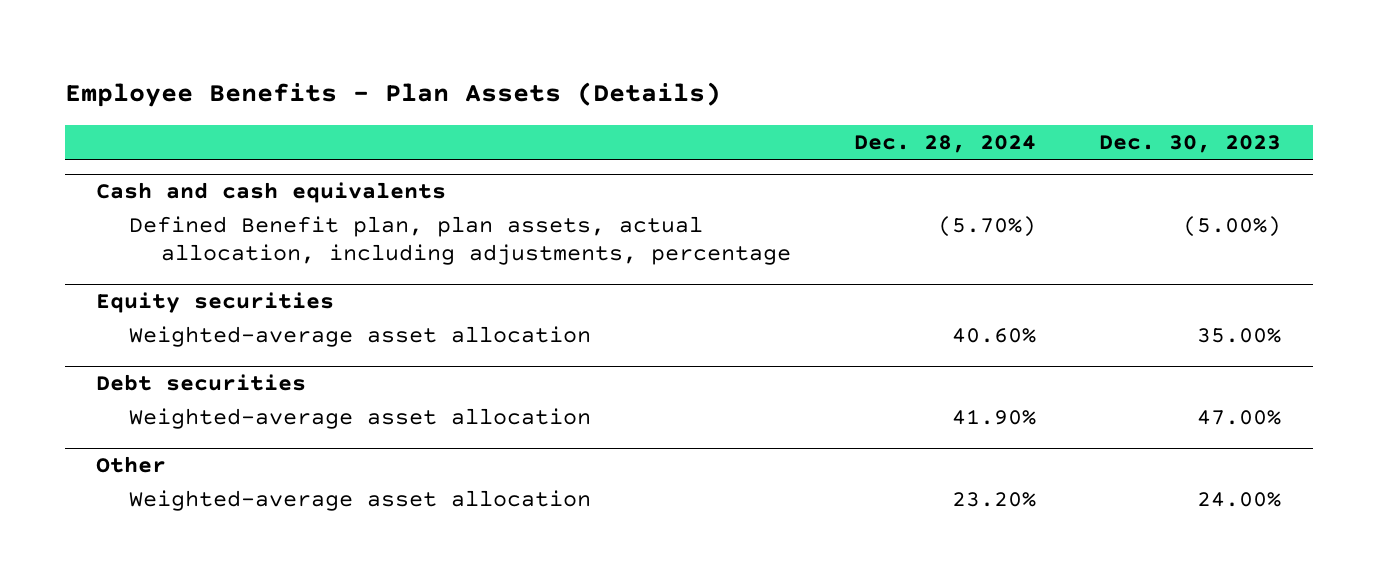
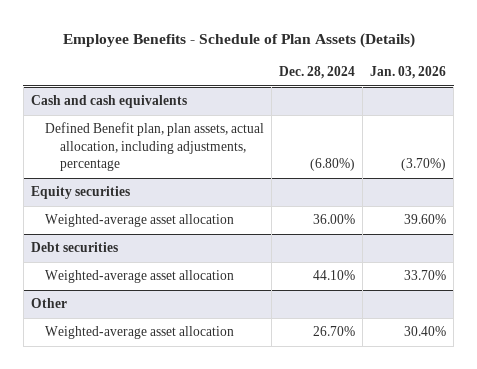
[64,82,721,108] Employee Benefits - Plan Assets (Details) -> [62,33,415,49] Employee Benefits - Schedule of Plan Assets (Details)
[1099,134,1282,153] Dec. 30, 2023 -> none
none -> [370,65,447,79] Jan. 03, 2026
[938,216,1037,238] (5.70%) -> [310,158,356,172] (6.80%)
[952,328,1037,344] 40.60% -> [313,214,356,225] 36.00%
[952,409,1037,426] 41.90% -> [313,270,356,281] 44.10%
[952,492,1037,508] 23.20% -> [313,326,356,337] 26.70%

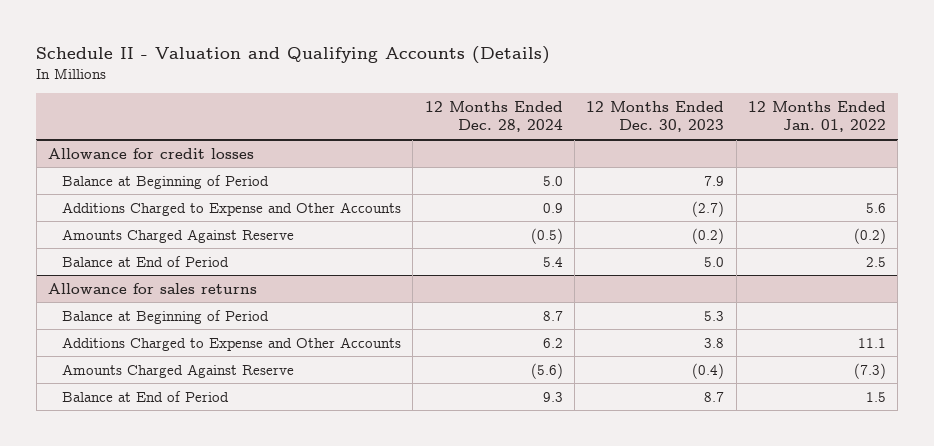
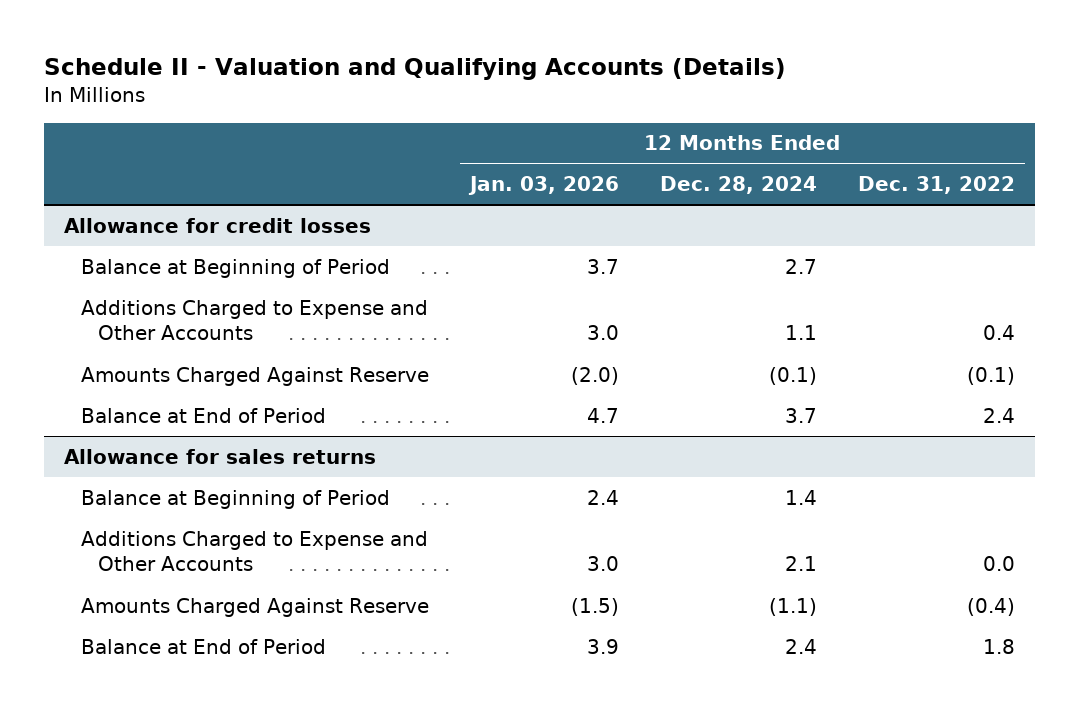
[586,101,725,133] 12 Months Ended Dec. 30, 2023 -> none
[748,101,887,133] 12 Months Ended Jan. 01, 2022 -> none
none -> [467,176,619,196] Jan. 03, 2026
none -> [857,176,1015,195] Dec. 31, 2022
[542,175,563,186] 5.0 -> [784,258,817,274] 2.7
[542,202,563,213] 0.9 -> [784,325,817,341] 1.1
[530,227,563,244] (0.5) -> [768,366,817,385] (0.1)
[542,256,563,267] 5.4 -> [784,407,817,423] 3.7
[542,310,563,321] 8.7 -> [784,489,817,505] 1.4
[542,337,563,348] 6.2 -> [784,556,817,572] 2.1
[530,362,563,379] (5.6) -> [768,597,817,616] (1.1)
[542,391,563,402] 9.3 -> [784,638,817,654] 2.4

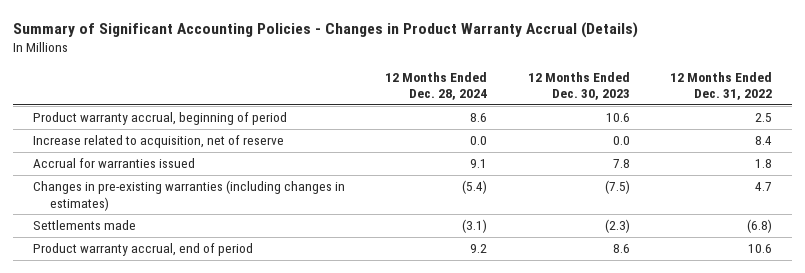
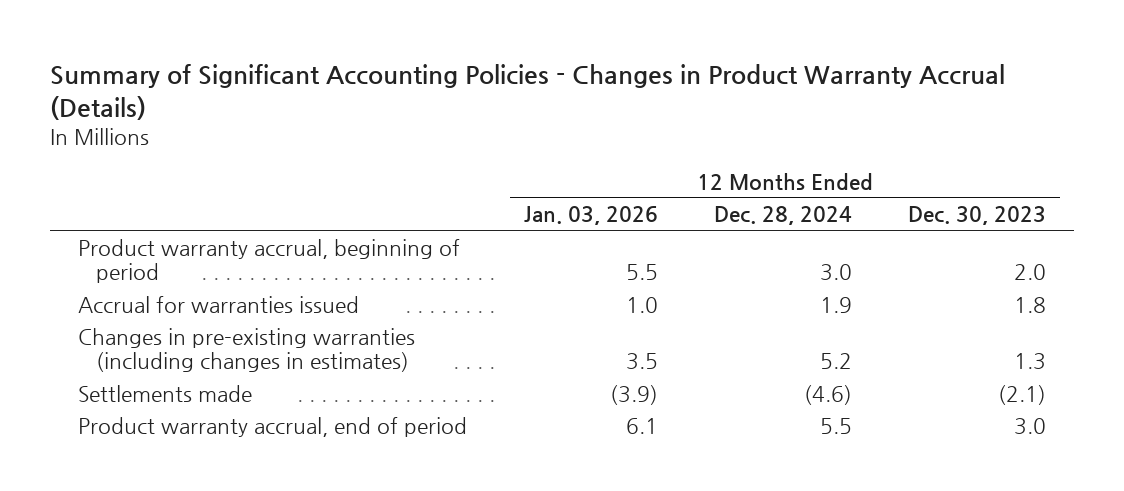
[670,71,773,100] 12 Months Ended Dec. 31, 2022 -> none
none -> [523,206,658,226] Jan. 03, 2026
[32,135,284,149] Increase related to acquisition, net of reserve -> none
[470,113,488,123] 8.6 -> [819,264,852,282] 3.0
[605,113,630,123] 10.6 -> [1014,264,1047,281] 2.0
[470,159,488,169] 9.1 -> [819,296,852,313] 1.9
[612,159,630,169] 7.8 -> [1014,296,1047,313] 1.8
[462,180,488,195] (5.4) -> [819,353,852,370] 5.2
[604,180,630,195] (7.5) -> [1014,353,1047,371] 1.3
[462,219,488,234] (3.1) -> [803,384,852,405] (4.6)
[604,219,630,234] (2.3) -> [998,384,1047,405] (2.1)
[470,244,488,254] 9.2 -> [819,417,852,434] 5.5
[612,244,630,254] 8.6 -> [1014,417,1047,435] 3.0

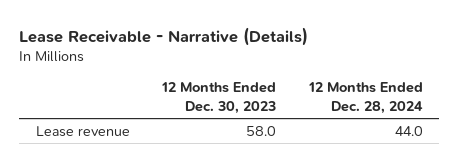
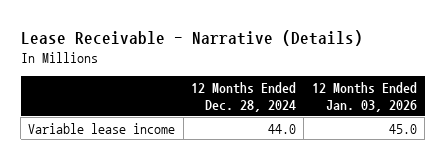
[161,82,277,114] 12 Months Ended Dec. 30, 2023 -> none
none -> [311,81,417,113] 12 Months Ended Jan. 03, 2026
[35,126,130,138] Lease revenue -> [28,122,176,134] Variable lease income

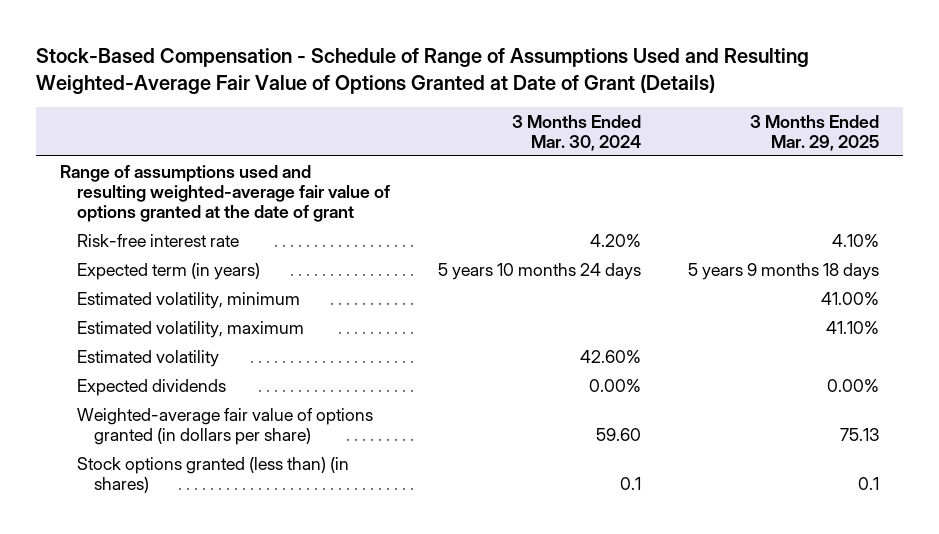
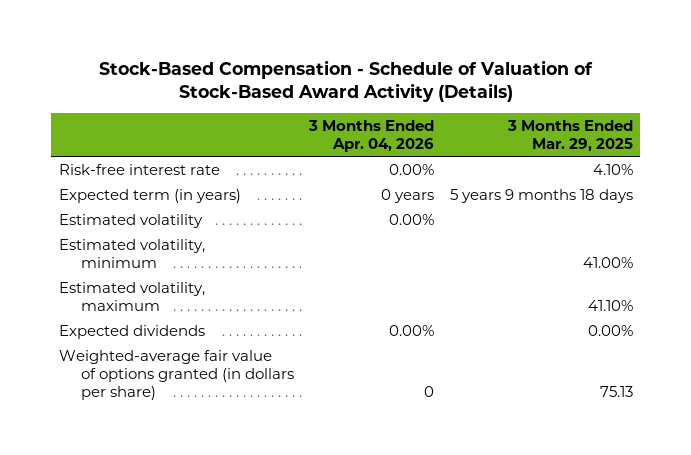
[36,48,810,94] Stock-Based Compensation - Schedule of Range of Assumptions Used and Resulting Weighted-Average Fair Value of Options Granted at Date of Grant (Details) -> [98,59,593,103] Stock-Based Compensation - Schedule of Valuation of Stock-Based Award Activity (Details)
[511,114,641,151] 3 Months Ended Mar. 30, 2024 -> none
none -> [308,119,435,153] 3 Months Ended Apr. 04, 2026
[60,164,391,222] Range of assumptions used and resulting weighted-average fair value of options granted at the date of grant -> none
[77,349,220,367] Estimated volatility -> [58,213,203,228] Estimated volatility
[77,456,350,493] Stock options granted (less than) (in shares) -> none

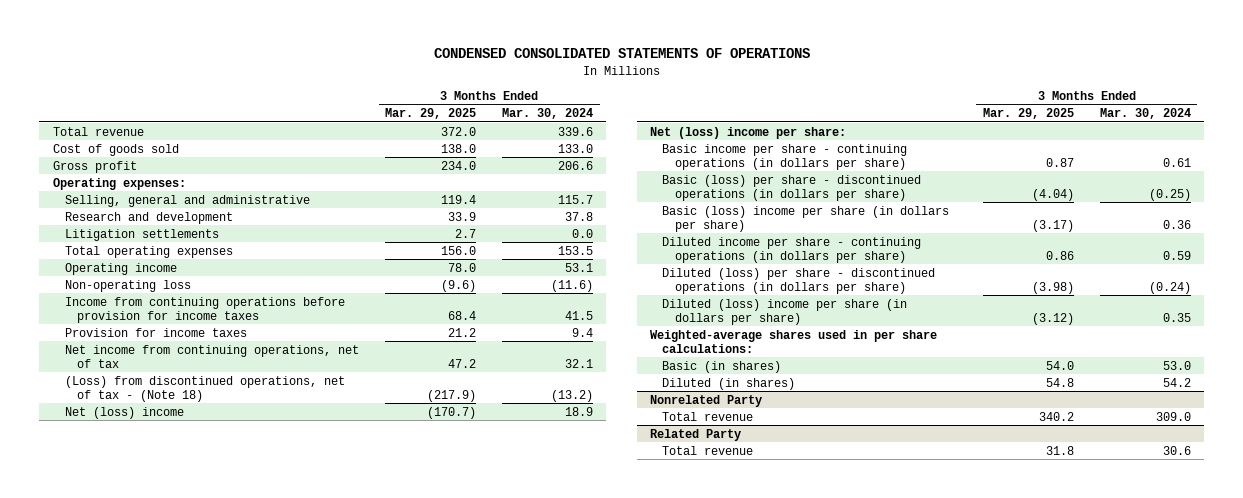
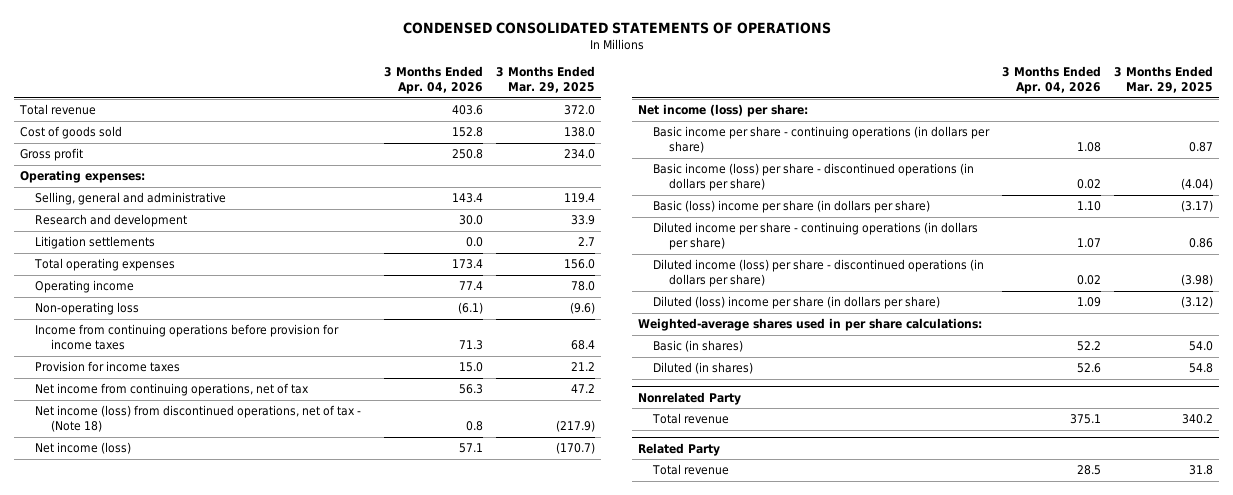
[502,108,594,120] Mar. 30, 2024 -> none
none -> [384,66,484,95] 3 Months Ended Apr. 04, 2026
[64,375,345,402] (Loss) from discontinued operations, net of tax - (Note 18) -> [35,405,362,433] Net income (loss) from discontinued operations, net of tax - (Note 18)
[64,406,184,419] Net (loss) income -> [35,442,132,455] Net income (loss)
[650,126,847,139] Net (loss) income per share: -> [638,104,809,118] Net income (loss) per share:
[662,174,922,201] Basic (loss) per share - discontinued operations (in dollars per share) -> [653,163,975,192] Basic income (loss) per share - discontinued operations (in dollars per share)
[662,267,936,294] Diluted (loss) per share - discontinued operations (in dollars per share) -> [653,259,985,288] Diluted income (loss) per share - discontinued operations (in dollars per share)

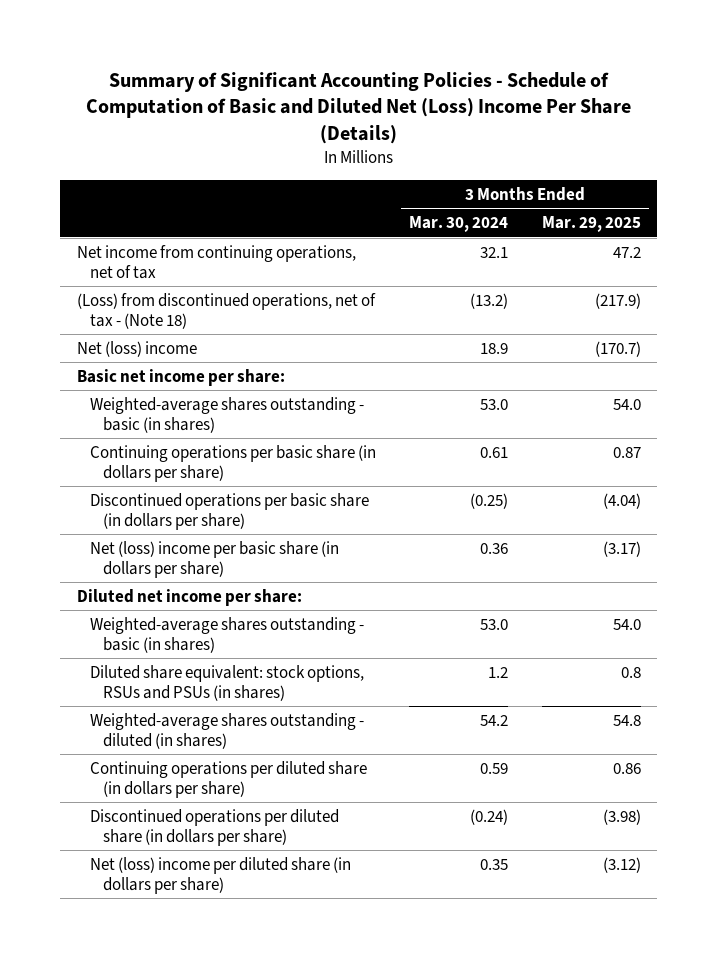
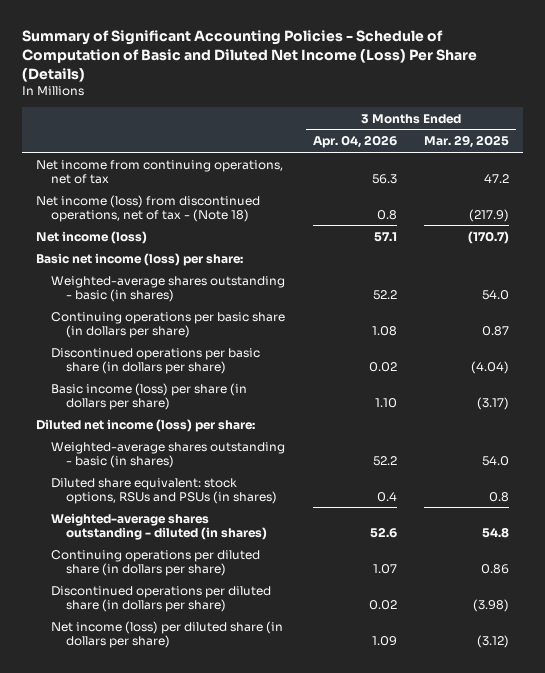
[85,71,631,144] Summary of Significant Accounting Policies - Schedule of Computation of Basic and Diluted Net (Loss) Income Per Share (Details) -> [22,30,478,82] Summary of Significant Accounting Policies - Schedule of Computation of Basic and Diluted Net Income (Loss) Per Share (Details)
[409,216,509,233] Mar. 30, 2024 -> none
none -> [312,135,397,149] Apr. 04, 2026
[76,292,376,329] (Loss) from discontinued operations, net of tax - (Note 18) -> [36,194,261,222] Net income (loss) from discontinued operations, net of tax - (Note 18)
[76,340,197,357] Net (loss) income -> [36,230,148,244] Net income (loss)
[76,368,285,386] Basic net income per share: -> [36,252,244,266] Basic net income (loss) per share:
[89,540,339,578] Net (loss) income per basic share (in dollars per share) -> [51,382,248,410] Basic income (loss) per share (in dollars per share)
[76,588,302,606] Diluted net income per share: -> [36,418,256,432] Diluted net income (loss) per share:
[89,856,351,894] Net (loss) income per diluted share (in dollars per share) -> [51,620,284,648] Net income (loss) per diluted share (in dollars per share)

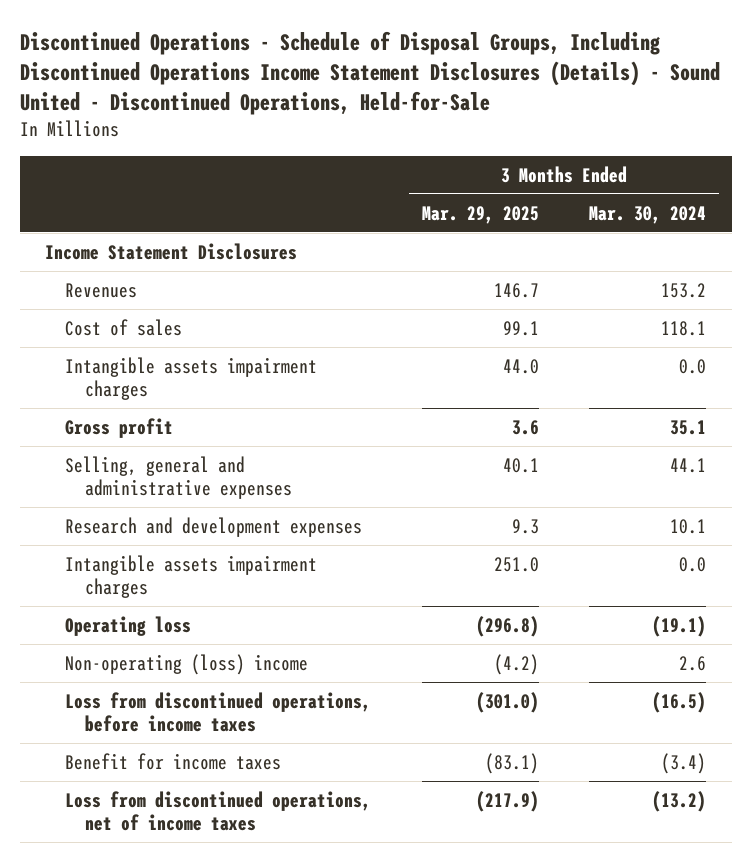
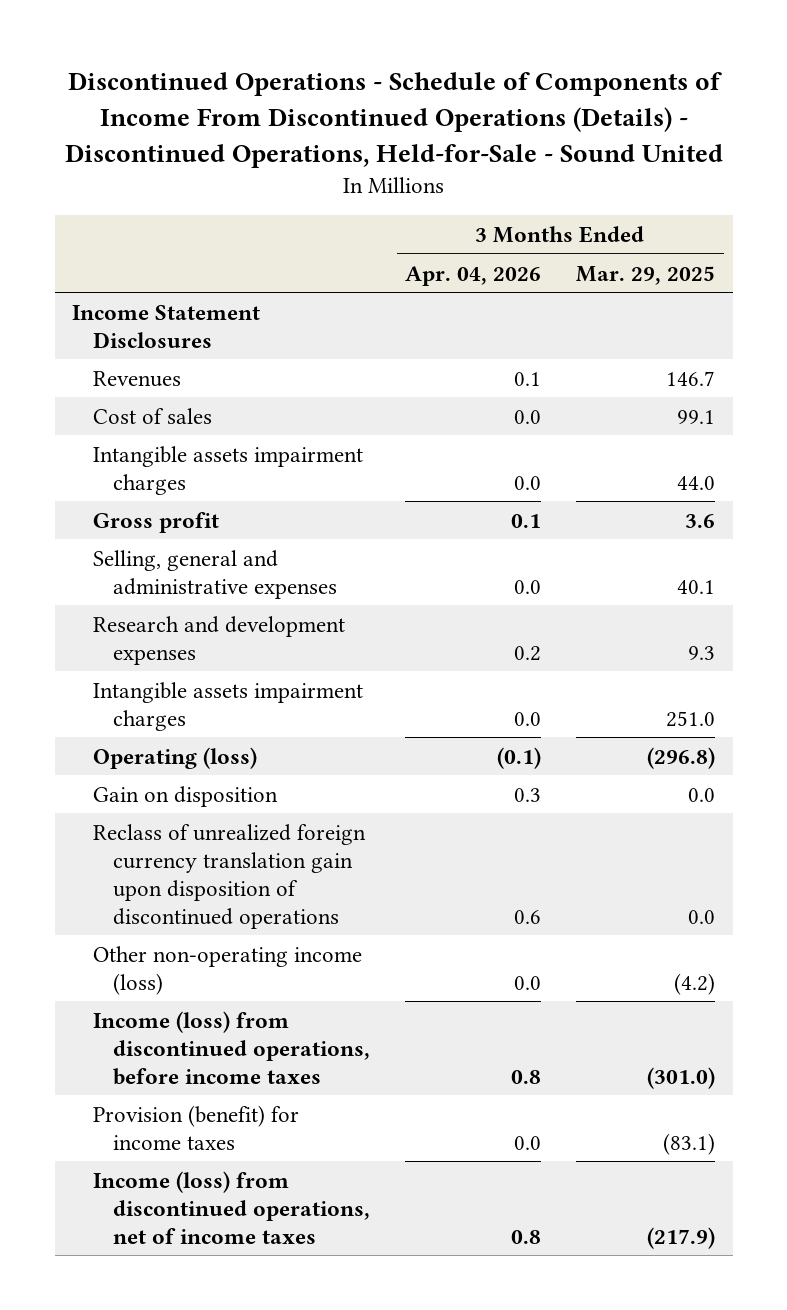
[20,31,721,116] Discontinued Operations - Schedule of Disposal Groups, Including Discontinued Operations Income Statement Disclosures (Details) - Sound United - Discontinued Operations, Held-for-Sale -> [64,72,723,168] Discontinued Operations - Schedule of Components of Income From Discontinued Operations (Details) - Discontinued Operations, Held-for-Sale - Sound United
[589,205,707,224] Mar. 30, 2024 -> none
none -> [405,265,542,286] Apr. 04, 2026
[65,615,192,636] Operating loss -> [92,746,257,769] Operating (loss)
none -> [92,785,278,807] Gain on disposition
none -> [92,823,366,929] Reclass of unrealized foreign currency translation gain upon disposition of discontinued operations
[65,653,309,675] Non-operating (loss) income -> [92,945,362,995] Other non-operating income (loss)
[65,691,372,732] Loss from discontinued operations, before income taxes -> [92,1010,371,1085] Income (loss) from discontinued operations, before income taxes
[65,752,282,770] Benefit for income taxes -> [92,1104,299,1150] Provision (benefit) for income taxes
[65,790,372,831] Loss from discontinued operations, net of income taxes -> [92,1170,371,1244] Income (loss) from discontinued operations, net of income taxes

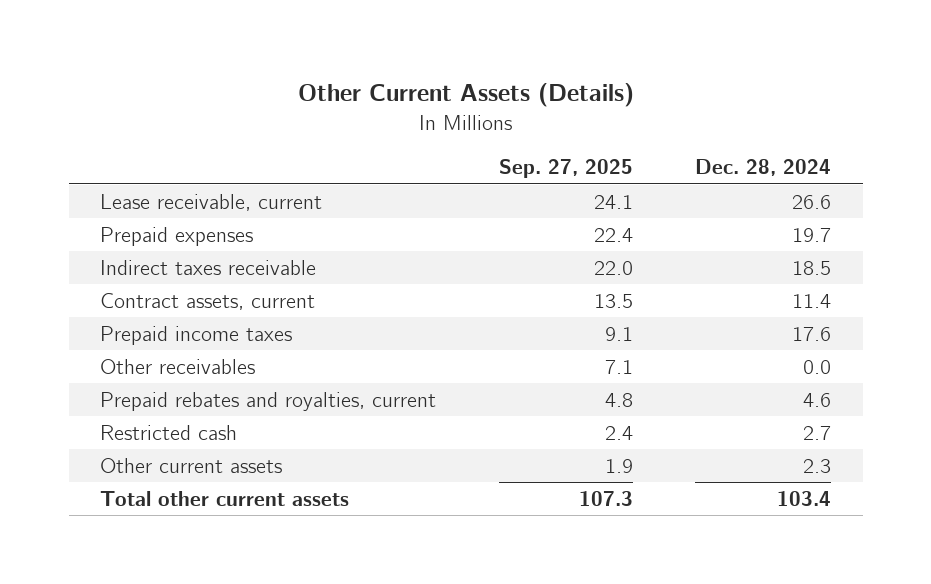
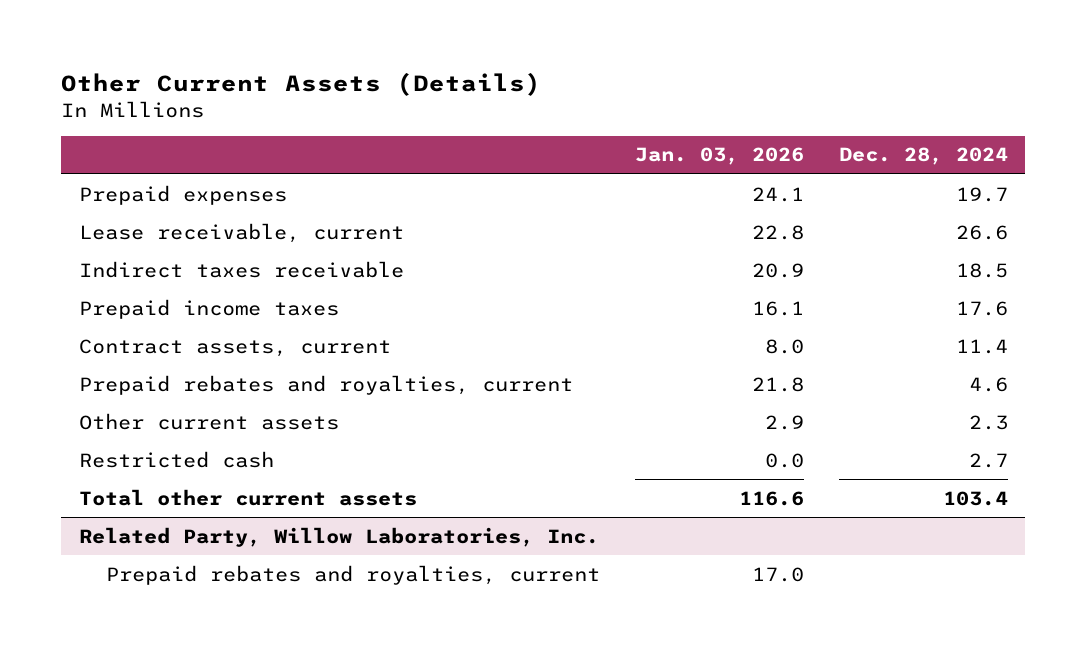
[498,159,633,179] Sep. 27, 2025 -> none
none -> [635,147,805,166] Jan. 03, 2026
[99,193,322,211] Lease receivable, current -> [78,222,404,243] Lease receivable, current
[99,358,255,374] Other receivables -> none
[99,292,315,310] Contract assets, current -> [78,338,391,357] Contract assets, current
[99,424,237,440] Restricted cash -> [78,450,274,468] Restricted cash
none -> [78,526,599,547] Related Party, Willow Laboratories, Inc.
none -> [106,564,601,585] Prepaid rebates and royalties, current

